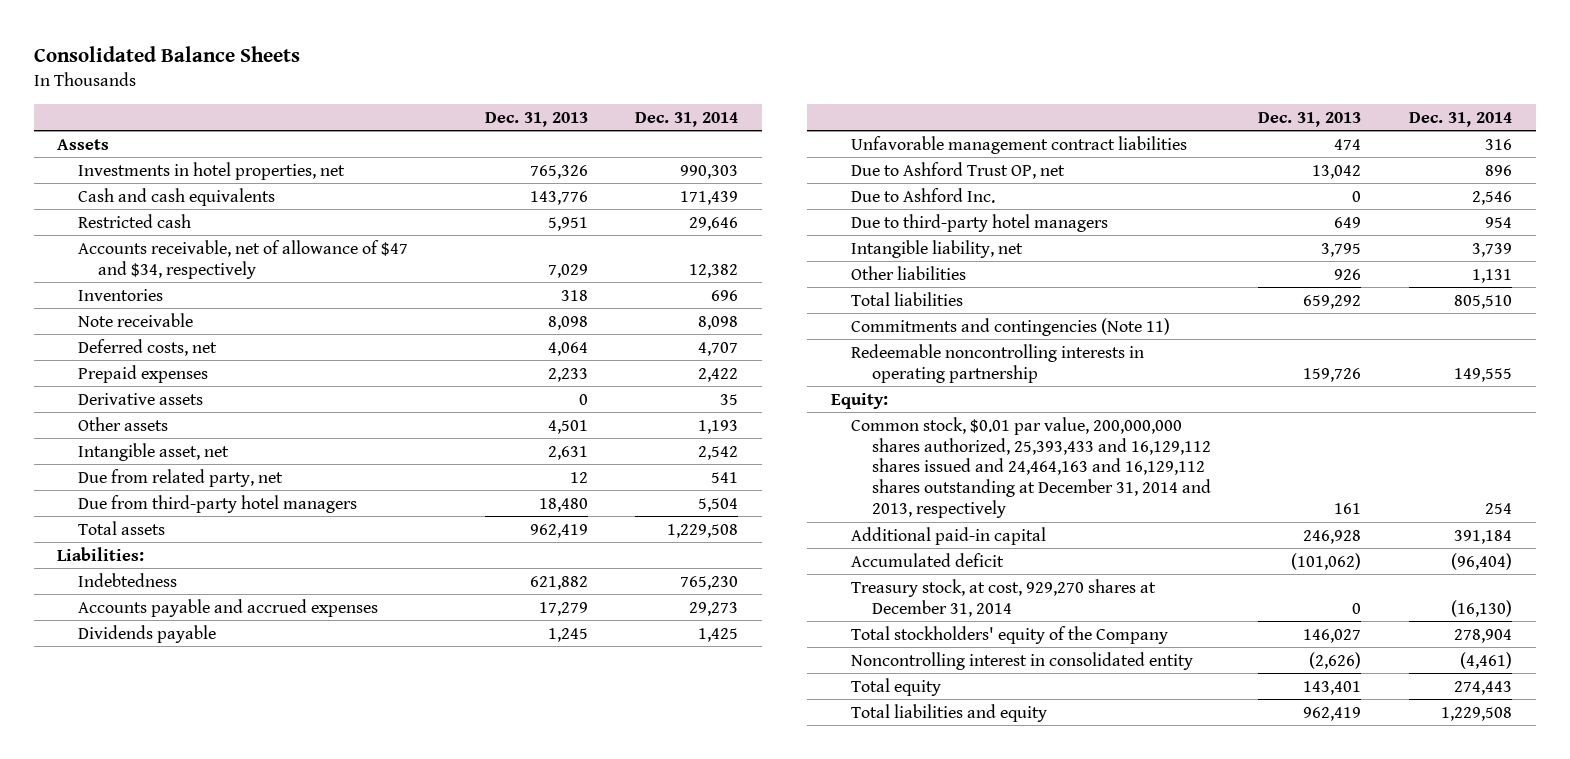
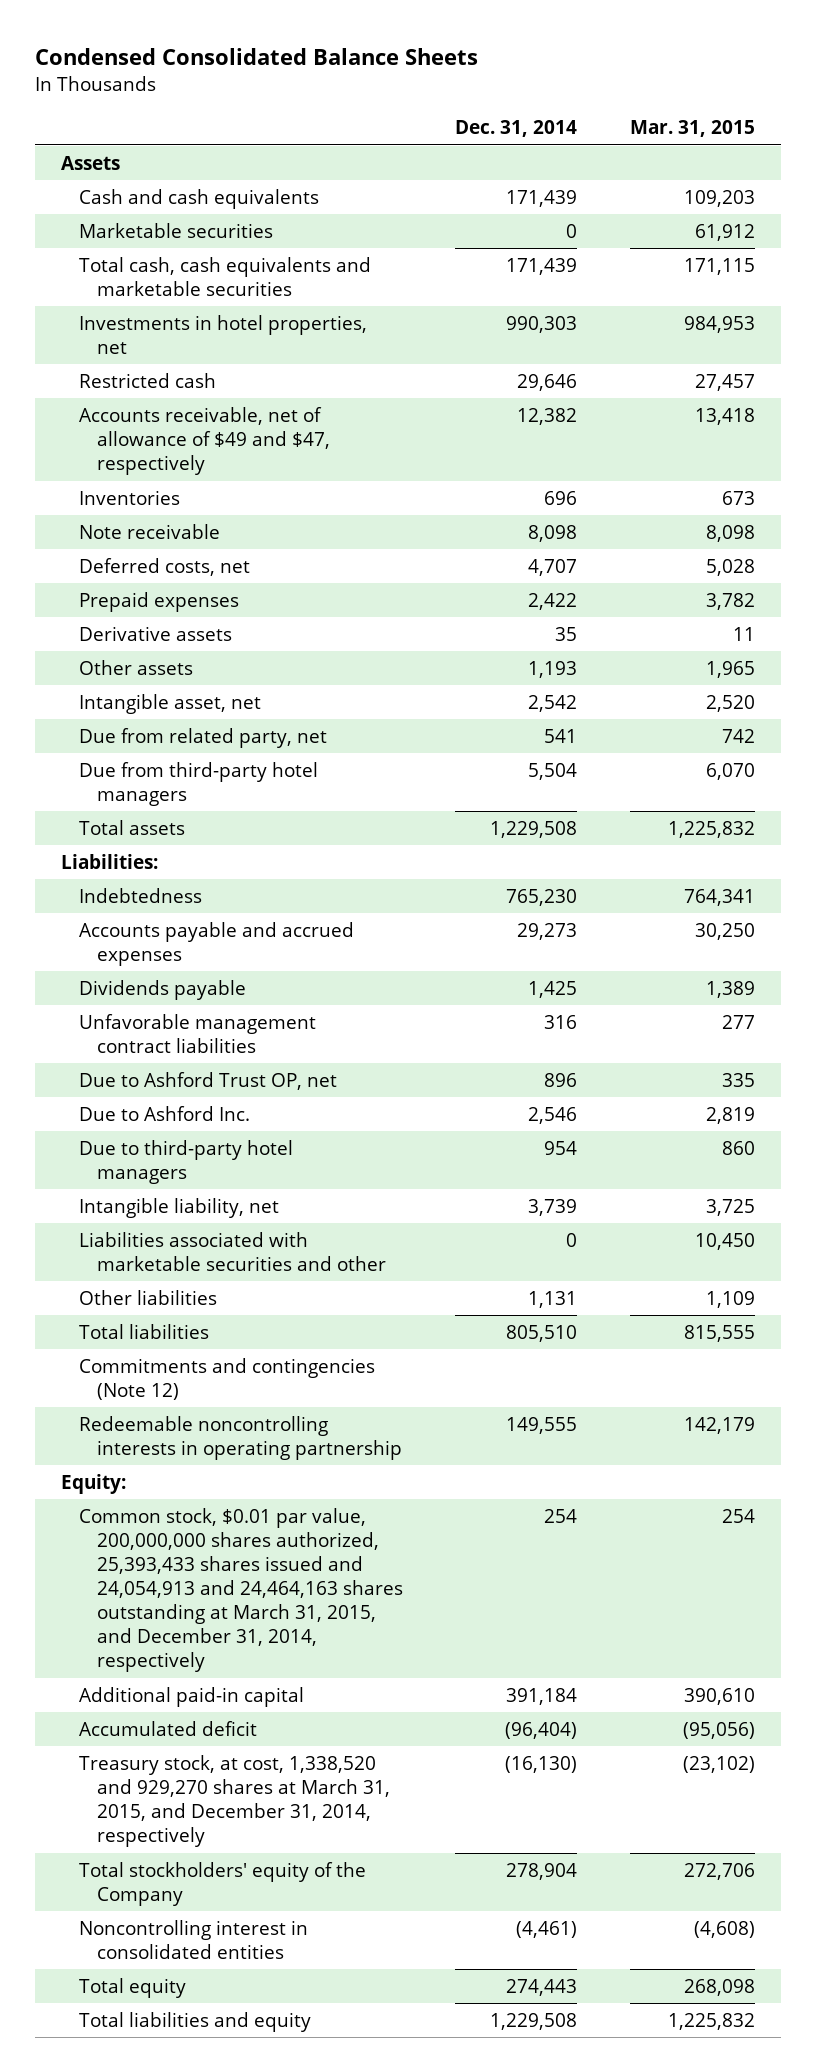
[33,45,300,62] Consolidated Balance Sheets -> [35,48,479,66] Condensed Consolidated Balance Sheets
[484,111,588,127] Dec. 31, 2013 -> none
none -> [629,120,755,138] Mar. 31, 2015
none -> [79,223,274,239] Marketable securities
none -> [79,257,372,297] Total cash, cash equivalents and marketable securities
[77,161,345,180] Investments in hotel properties, net -> [79,315,368,355] Investments in hotel properties, net
[77,239,408,279] Accounts receivable, net of allowance of $47 and $34, respectively -> [79,407,331,476] Accounts receivable, net of allowance of $49 and $47, respectively
none -> [79,1232,387,1272] Liabilities associated with marketable securities and other
[851,317,1171,336] Commitments and contingencies (Note 11) -> [79,1358,376,1401] Commitments and contingencies (Note 12)
[851,416,1211,519] Common stock, $0.01 par value, 200,000,000 shares authorized, 25,393,433 and 16,129,112 shares issued and 24,464,163 and 16,129,112 shares outstanding at December 31, 2014 and 2013, respectively -> [79,1508,404,1673] Common stock, $0.01 par value, 200,000,000 shares authorized, 25,393,433 shares issued and 24,054,913 and 24,464,163 shares outstanding at March 31, 2015, and December 31, 2014, respectively
[851,578,1157,617] Treasury stock, at cost, 929,270 shares at December 31, 2014 -> [79,1755,391,1848] Treasury stock, at cost, 1,338,520 and 929,270 shares at March 31, 2015, and December 31, 2014, respectively
[851,651,1194,670] Noncontrolling interest in consolidated entity -> [79,1920,309,1960] Noncontrolling interest in consolidated entities

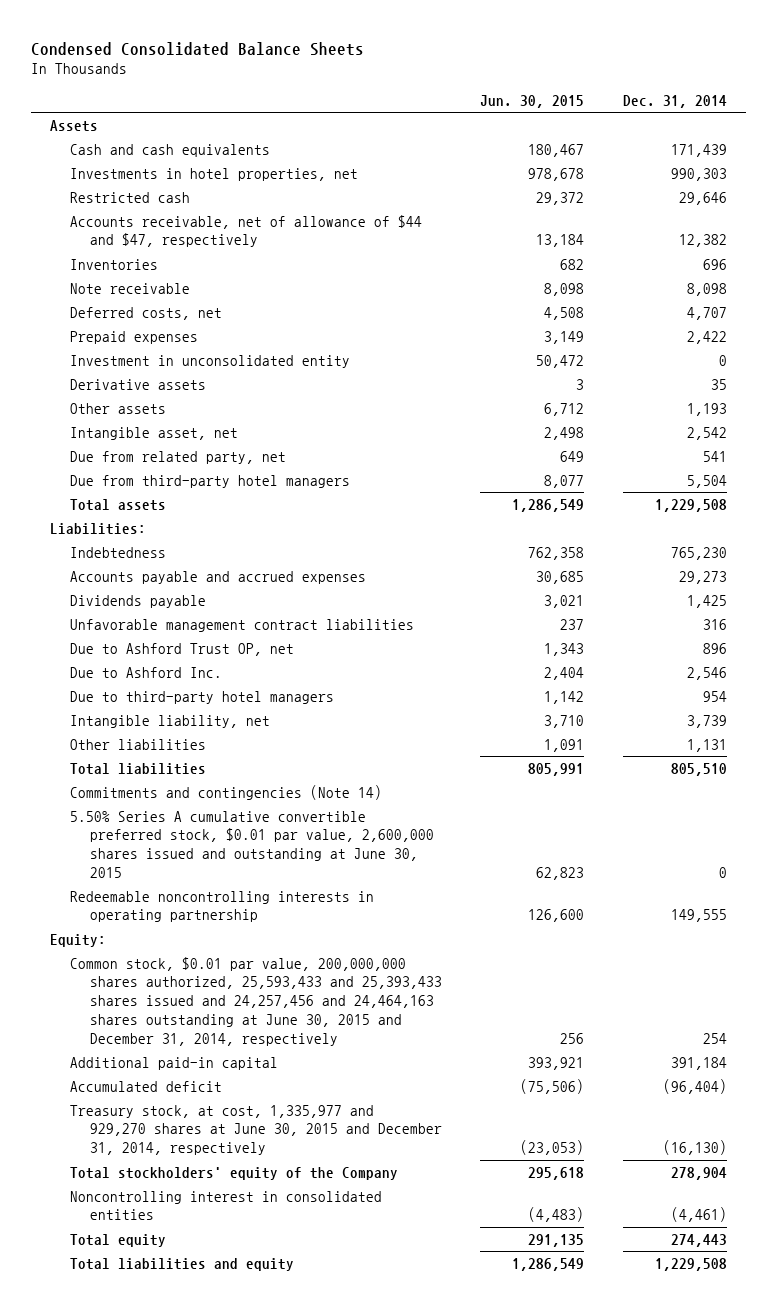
[629,120,755,138] Mar. 31, 2015 -> none
none -> [480,94,585,108] Jun. 30, 2015
[79,223,274,239] Marketable securities -> none
[79,257,372,297] Total cash, cash equivalents and marketable securities -> none
[79,407,331,476] Accounts receivable, net of allowance of $49 and $47, respectively -> [69,214,422,248] Accounts receivable, net of allowance of $44 and $47, respectively
none -> [69,354,350,368] Investment in unconsolidated entity
[79,1232,387,1272] Liabilities associated with marketable securities and other -> none
[79,1358,376,1401] Commitments and contingencies (Note 12) -> [69,784,382,800] Commitments and contingencies (Note 14)
none -> [69,810,434,879] 5.50% Series A cumulative convertible preferred stock, $0.01 par value, 2,600,000 shares issued and outstanding at June 30, 2015
[79,1508,404,1673] Common stock, $0.01 par value, 200,000,000 shares authorized, 25,393,433 shares issued and 24,054,913 and 24,464,163 shares outstanding at March 31, 2015, and December 31, 2014, respectively -> [69,956,442,1046] Common stock, $0.01 par value, 200,000,000 shares authorized, 25,593,433 and 25,393,433 shares issued and 24,257,456 and 24,464,163 shares outstanding at June 30, 2015 and December 31, 2014, respectively
[79,1755,391,1848] Treasury stock, at cost, 1,338,520 and 929,270 shares at March 31, 2015, and December 31, 2014, respectively -> [69,1104,442,1156] Treasury stock, at cost, 1,335,977 and 929,270 shares at June 30, 2015 and December 31, 2014, respectively

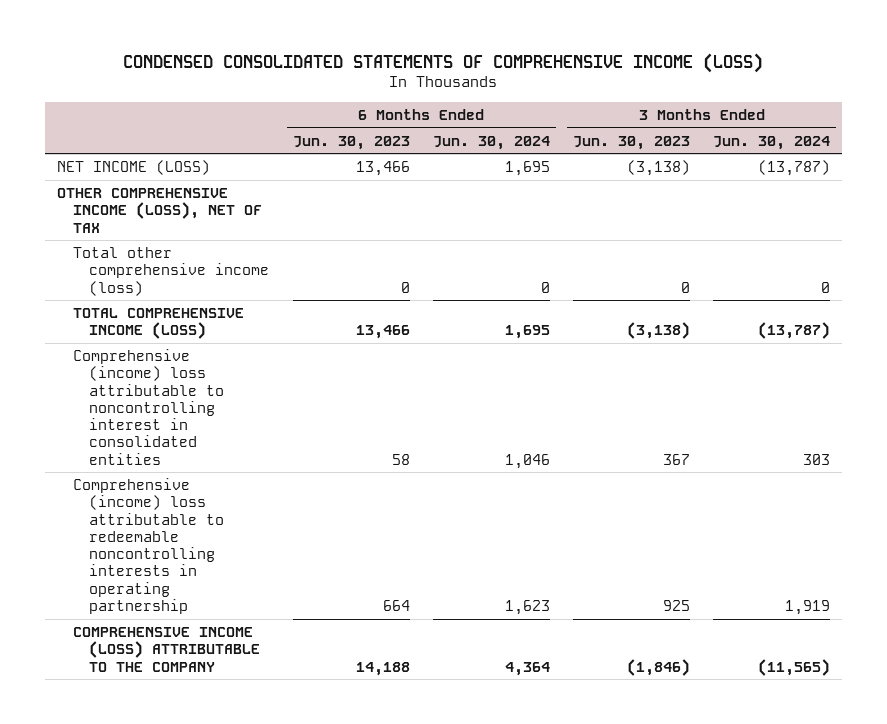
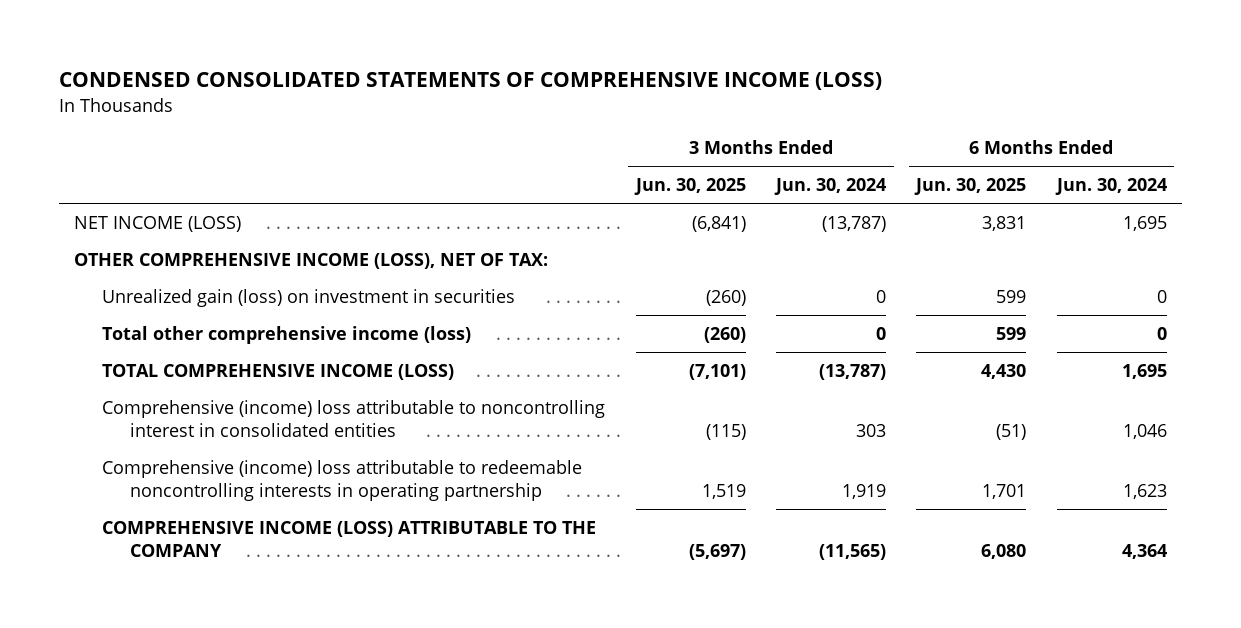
[292,135,410,150] Jun. 30, 2023 -> none
[573,135,691,150] Jun. 30, 2023 -> none
none -> [633,178,746,196] Jun. 30, 2025
none -> [914,178,1027,196] Jun. 30, 2025
[56,187,262,233] OTHER COMPREHENSIVE INCOME (LOSS), NET OF TAX -> [74,252,549,269] OTHER COMPREHENSIVE INCOME (LOSS), NET OF TAX:
none -> [102,288,516,307] Unrealized gain (loss) on investment in securities

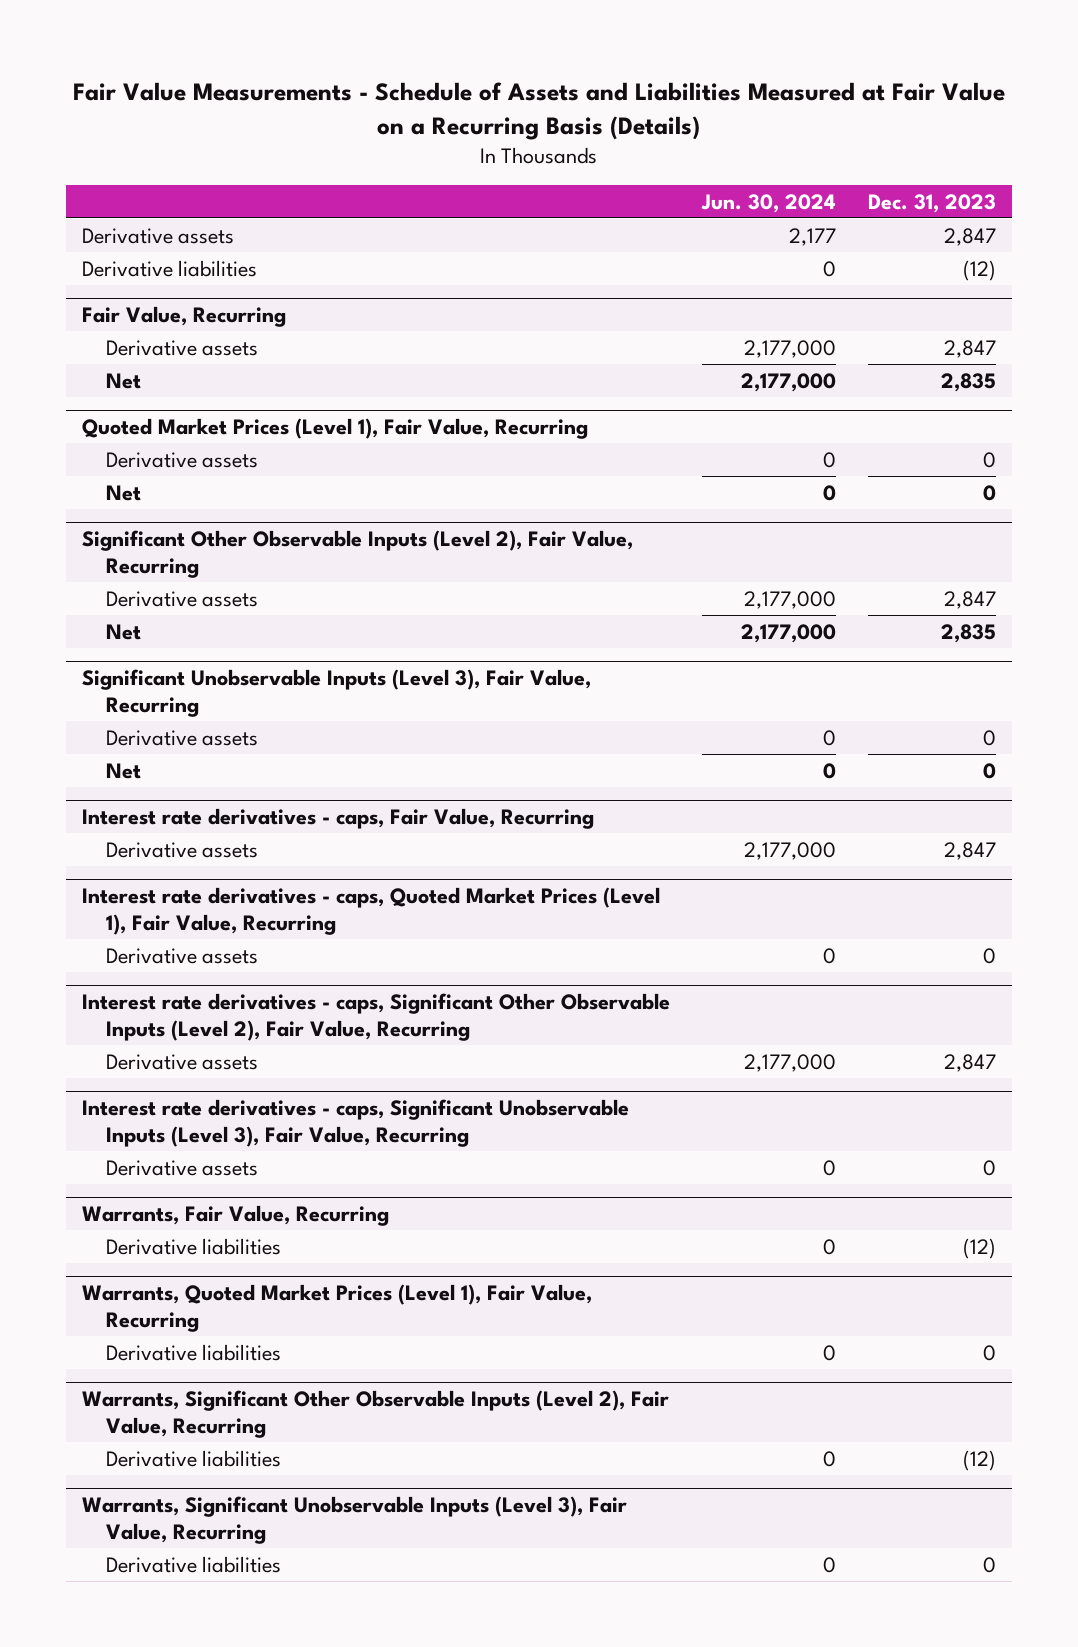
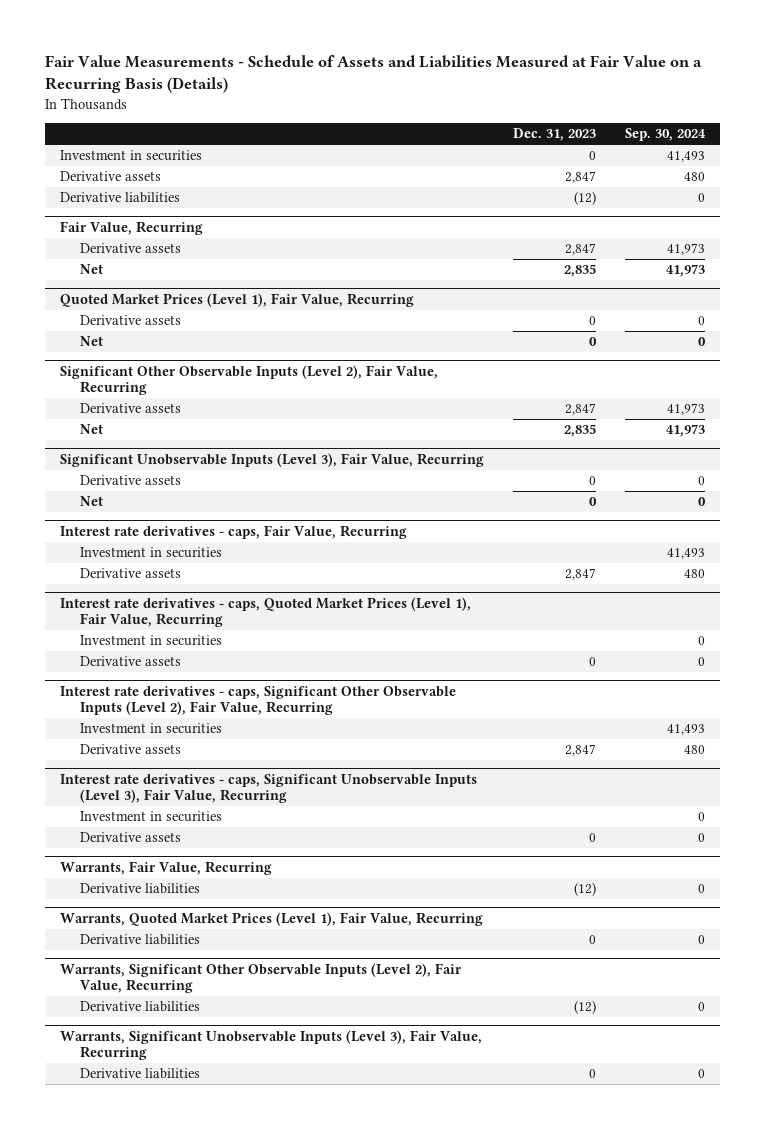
[700,193,836,213] Jun. 30, 2024 -> none
none -> [625,128,707,142] Sep. 30, 2024
none -> [59,150,202,162] Investment in securities
none -> [80,547,223,559] Investment in securities
none -> [80,635,223,647] Investment in securities
none -> [80,723,223,735] Investment in securities
none -> [80,811,223,823] Investment in securities

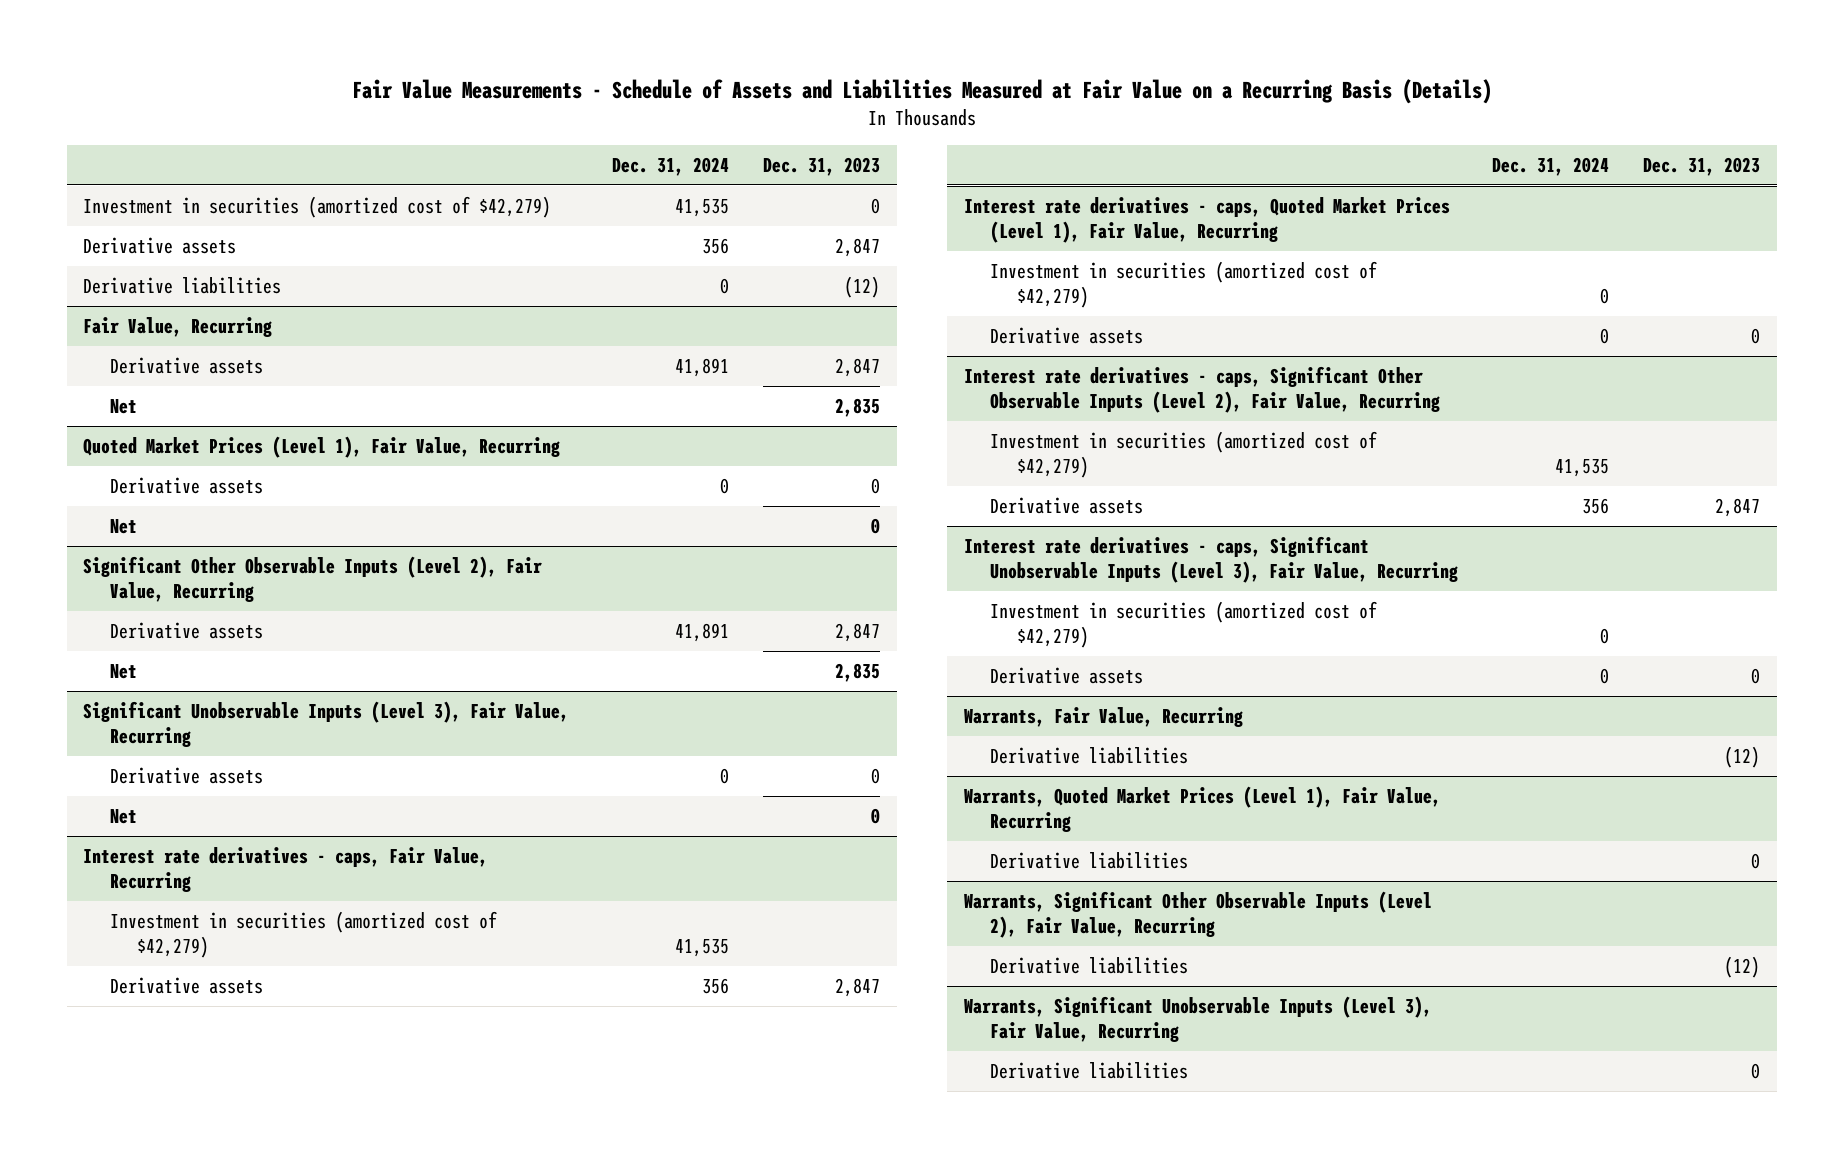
[625,128,707,142] Sep. 30, 2024 -> none
none -> [611,156,729,176] Dec. 31, 2024
[59,150,202,162] Investment in securities -> [83,196,552,219] Investment in securities (amortized cost of $42,279)
[80,547,223,559] Investment in securities -> [110,911,498,959] Investment in securities (amortized cost of $42,279)
[80,635,223,647] Investment in securities -> [990,261,1378,309] Investment in securities (amortized cost of $42,279)
[80,723,223,735] Investment in securities -> [990,431,1378,479] Investment in securities (amortized cost of $42,279)
[80,811,223,823] Investment in securities -> [990,601,1378,649] Investment in securities (amortized cost of $42,279)

